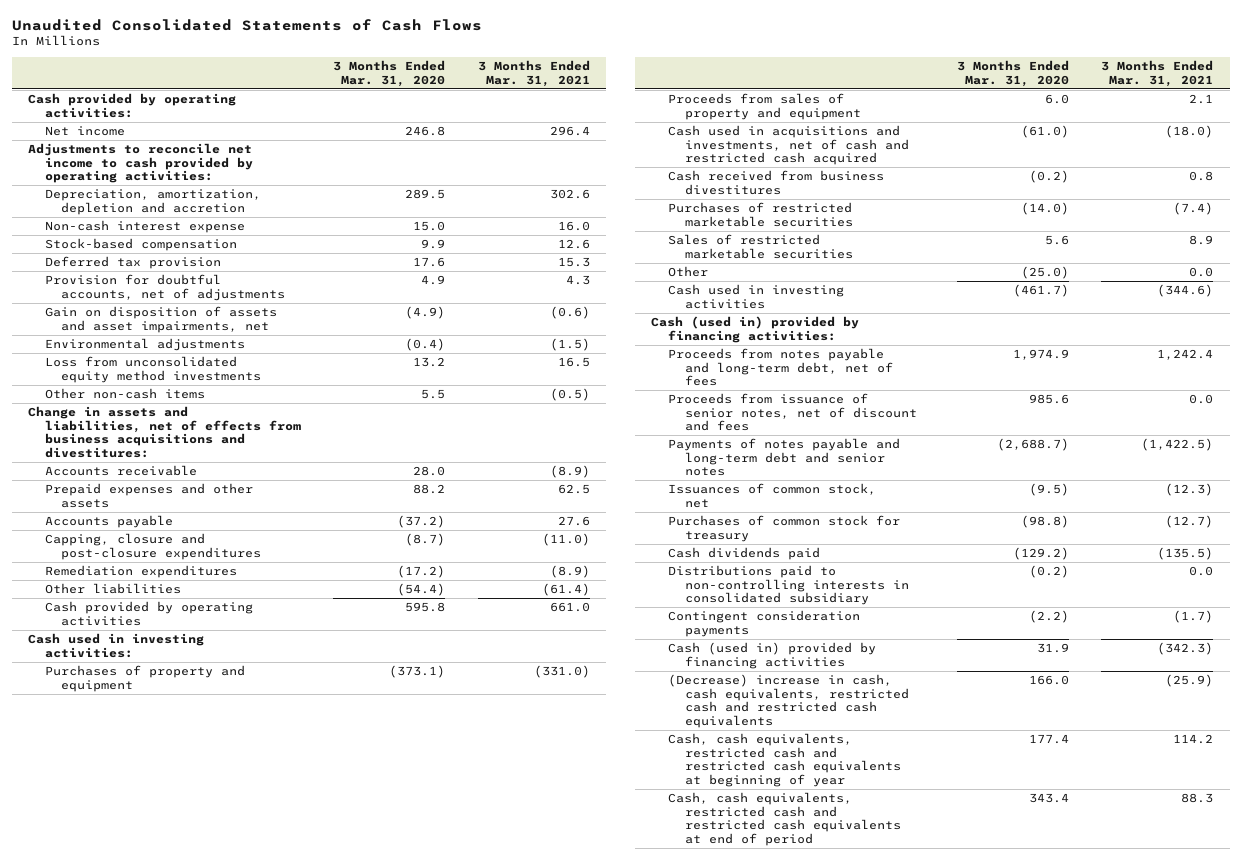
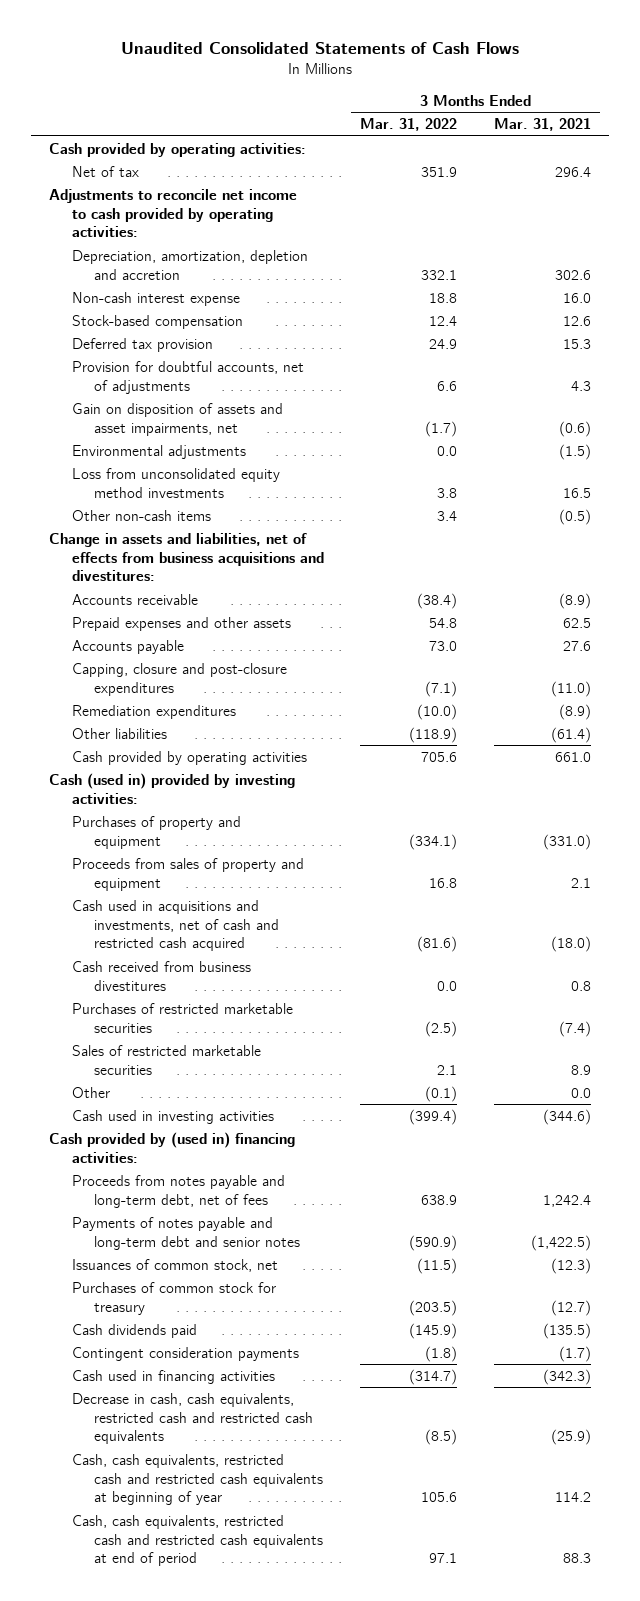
[333,60,446,87] 3 Months Ended Mar. 31, 2020 -> none
none -> [360,118,458,132] Mar. 31, 2022
[44,126,125,137] Net income -> [71,165,139,177] Net of tax
[27,633,204,658] Cash used in investing activities: -> [49,772,296,804] Cash (used in) provided by investing activities:
[651,316,860,343] Cash (used in) provided by financing activities: -> [49,1131,296,1163] Cash provided by (used in) financing activities:
[668,393,917,432] Proceeds from issuance of senior notes, net of discount and fees -> none
[668,565,909,606] Distributions paid to non-controlling interests in consolidated subsidiary -> none
[668,642,877,669] Cash (used in) provided by financing activities -> [71,1369,275,1384] Cash used in financing activities
[668,674,909,728] (Decrease) increase in cash, cash equivalents, restricted cash and restricted cash equivalents -> [71,1392,314,1445] Decrease in cash, cash equivalents, restricted cash and restricted cash equivalents

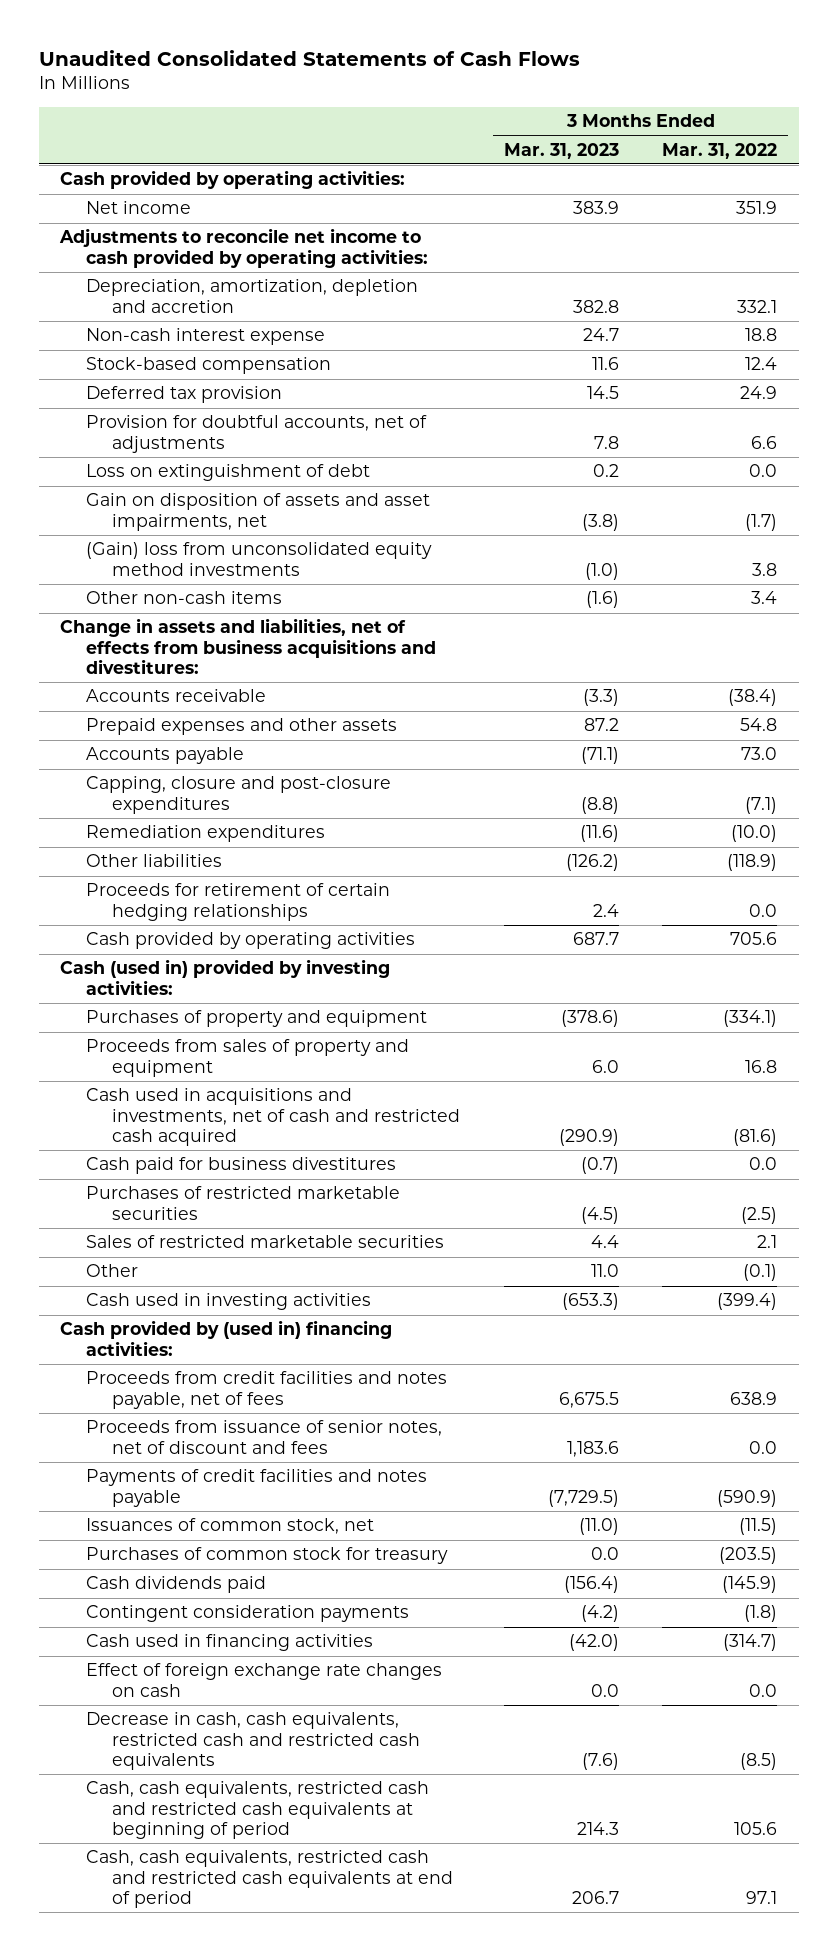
[493,118,591,132] Mar. 31, 2021 -> none
none -> [503,142,619,159] Mar. 31, 2023
[71,165,139,177] Net of tax -> [86,201,192,215] Net income
none -> [86,464,371,482] Loss on extinguishment of debt
[71,444,246,459] Environmental adjustments -> none
[71,467,280,498] Loss from unconsolidated equity method investments -> [86,542,433,576] (Gain) loss from unconsolidated equity method investments
none -> [86,883,391,921] Proceeds for retirement of certain hedging relationships
[71,960,251,991] Cash received from business divestitures -> [86,1157,397,1175] Cash paid for business divestitures
[71,1174,285,1208] Proceeds from notes payable and long-term debt, net of fees -> [86,1371,448,1409] Proceeds from credit facilities and notes payable, net of fees
none -> [86,1420,443,1454] Proceeds from issuance of senior notes, net of discount and fees
[71,1216,301,1250] Payments of notes payable and long-term debt and senior notes -> [86,1469,428,1507] Payments of credit facilities and notes payable
none -> [86,1663,443,1697] Effect of foreign exchange rate changes on cash
[71,1453,324,1506] Cash, cash equivalents, restricted cash and restricted cash equivalents at beginning of year -> [86,1781,430,1840] Cash, cash equivalents, restricted cash and restricted cash equivalents at beginning of period

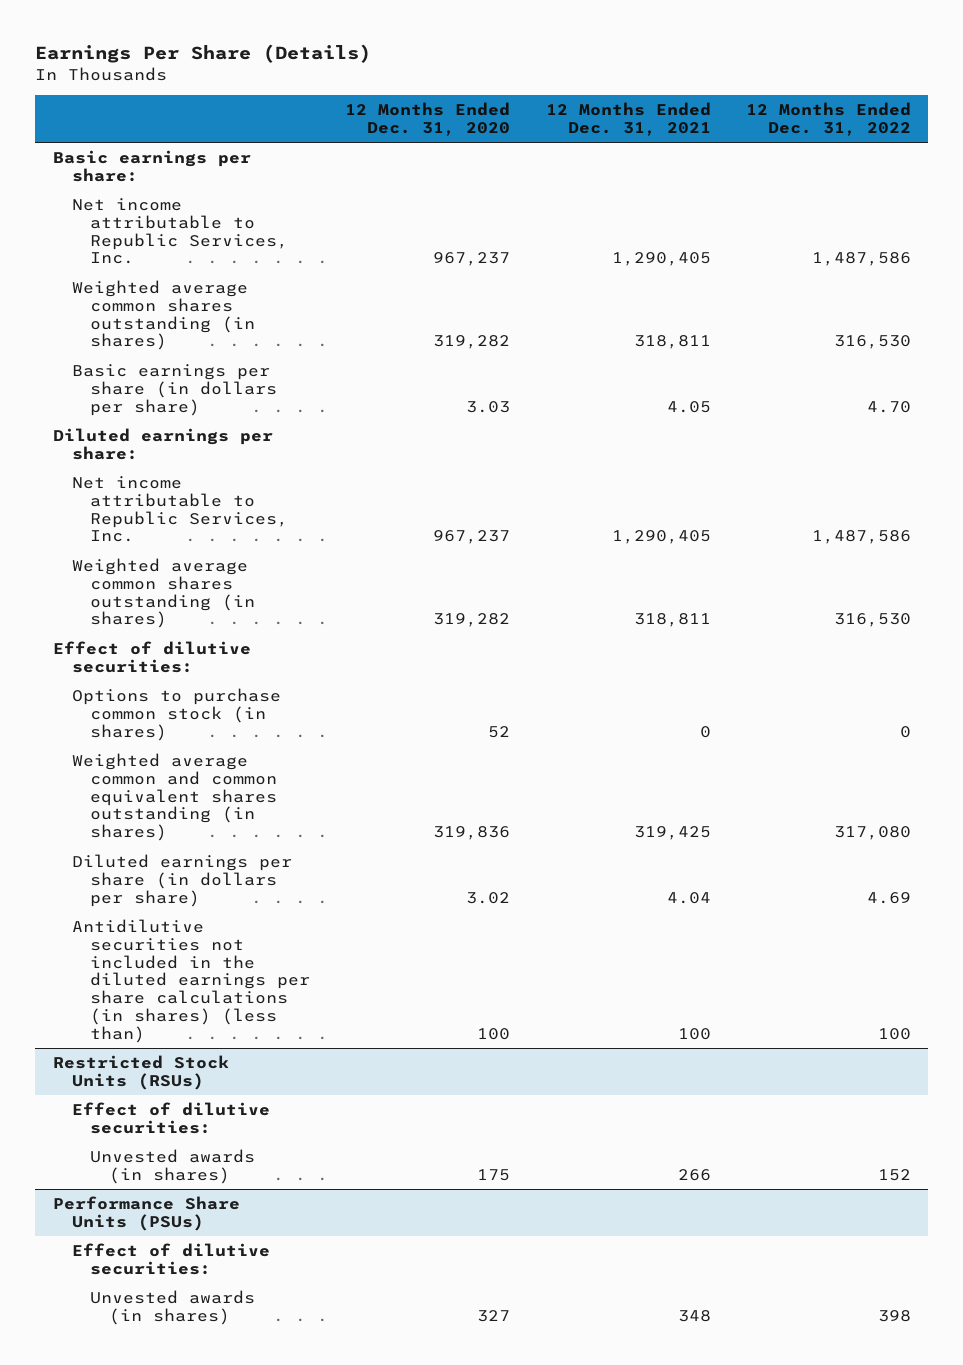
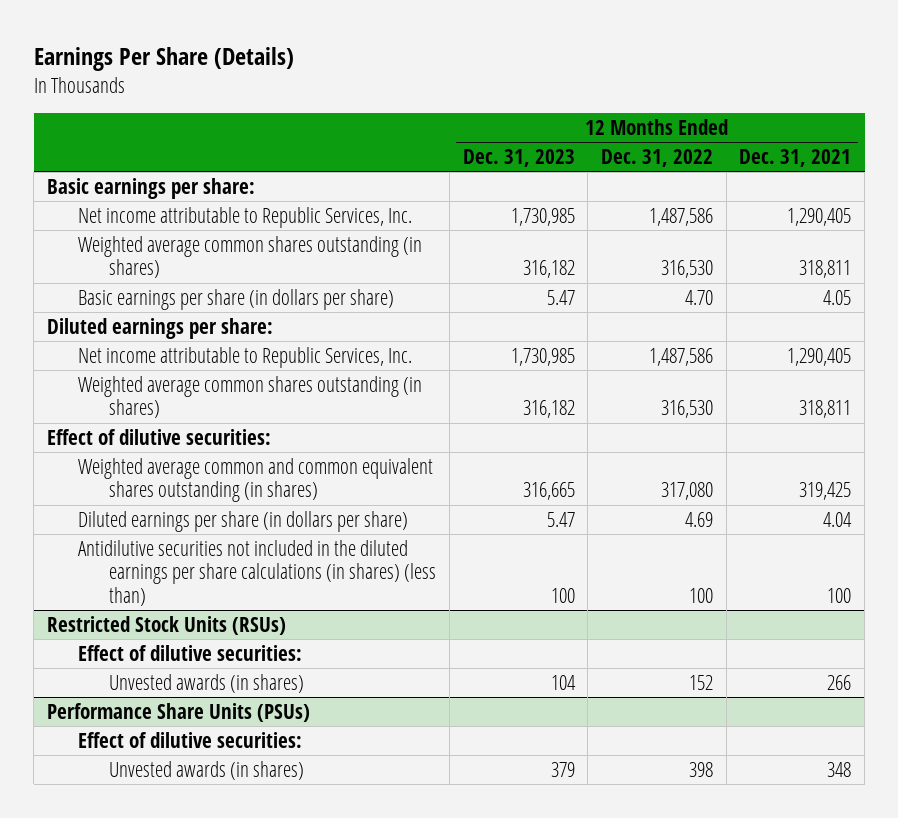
[345,102,511,136] 12 Months Ended Dec. 31, 2020 -> none
none -> [462,149,575,168] Dec. 31, 2023
[71,688,281,741] Options to purchase common stock (in shares) -> none

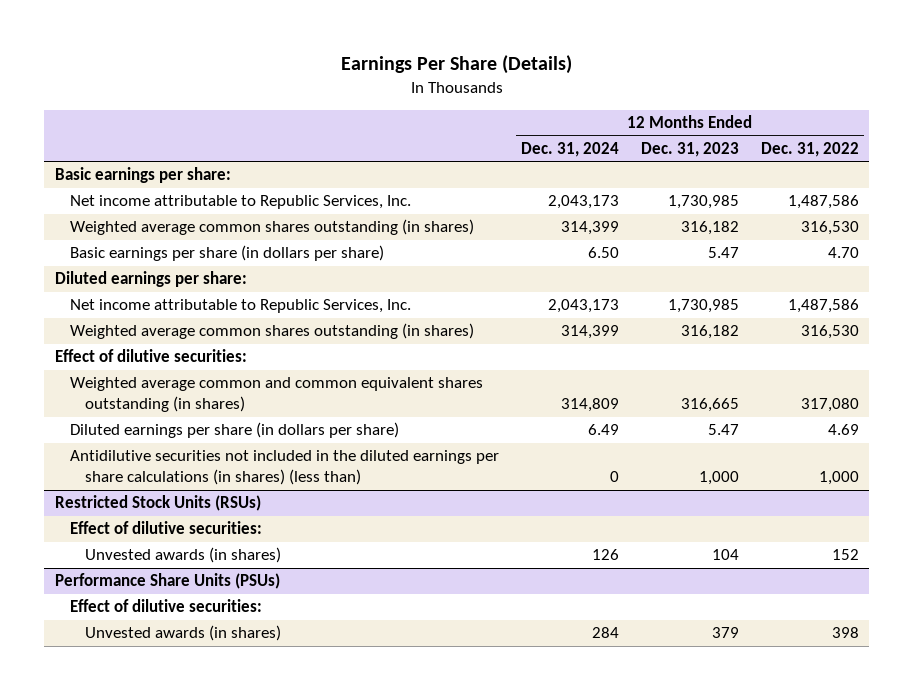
[739,149,852,168] Dec. 31, 2021 -> none
none -> [520,141,619,157] Dec. 31, 2024
[550,588,575,604] 100 -> [698,471,739,486] 1,000
[689,588,714,604] 100 -> [818,471,859,486] 1,000

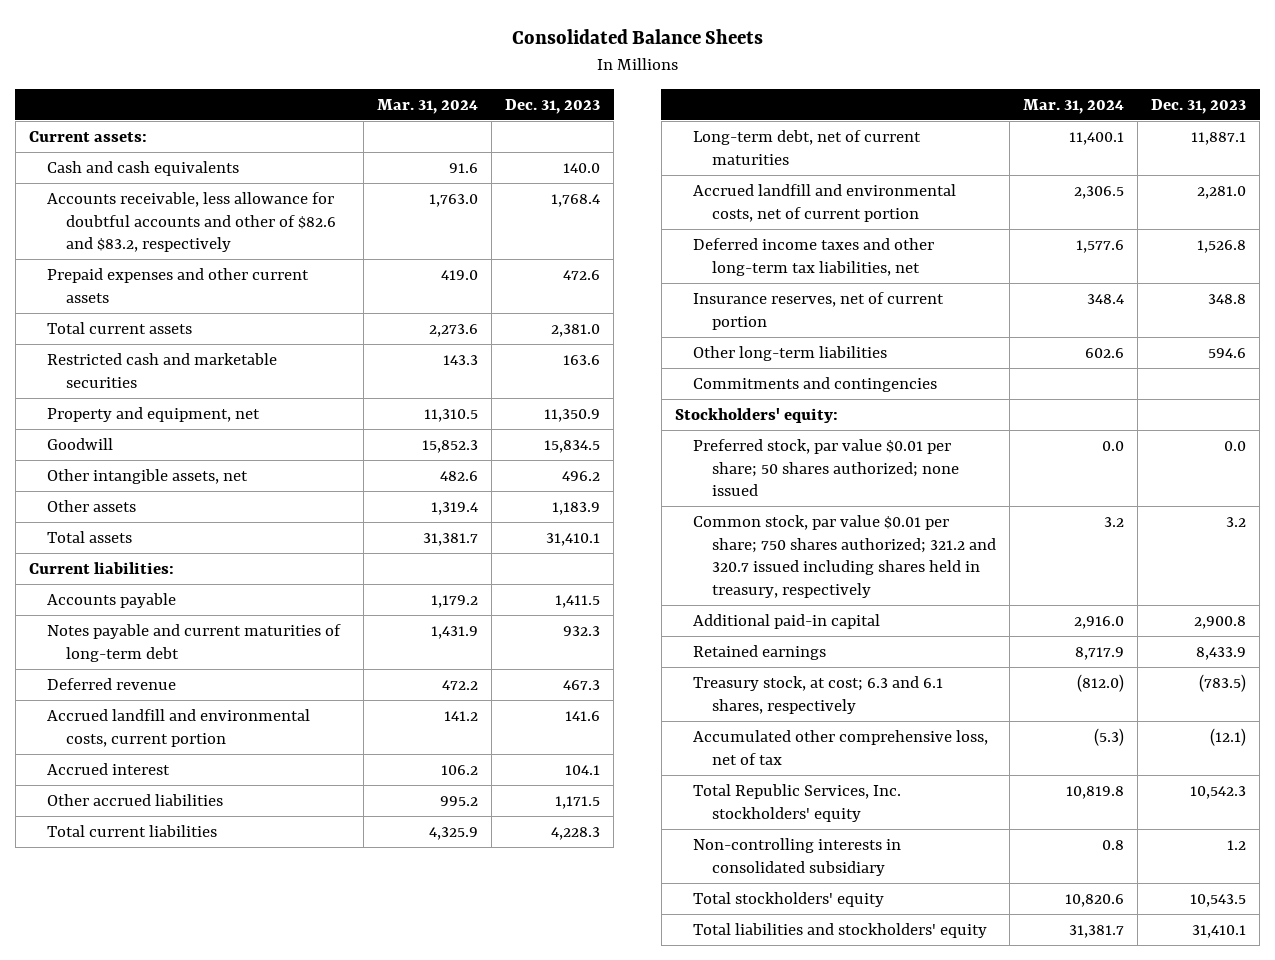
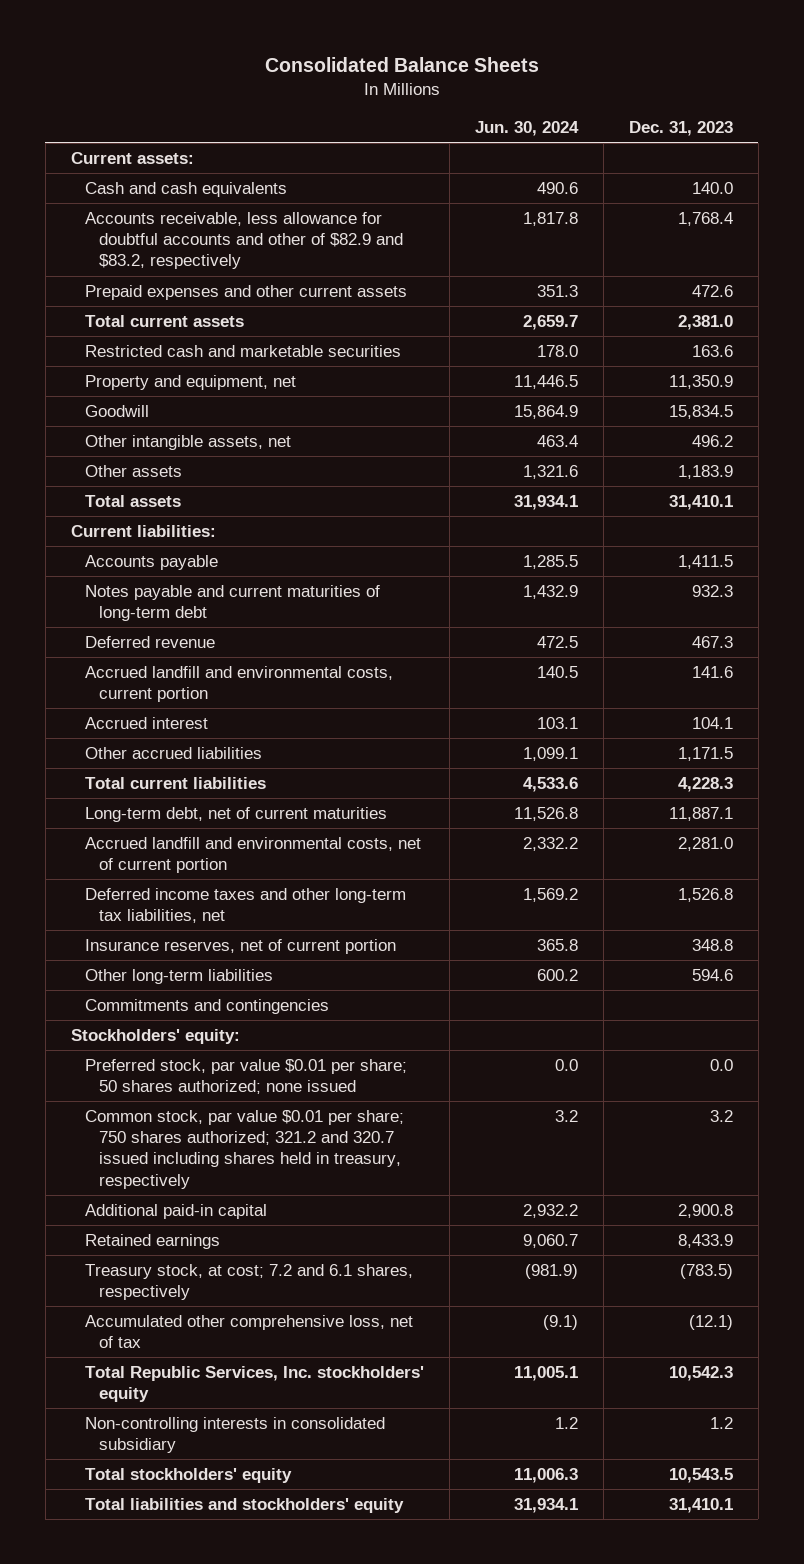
[377,98,479,114] Mar. 31, 2024 -> none
none -> [474,120,579,136] Jun. 30, 2024
[47,191,336,253] Accounts receivable, less allowance for doubtful accounts and other of $82.6 and $83.2, respectively -> [85,212,404,270] Accounts receivable, less allowance for doubtful accounts and other of $82.9 and $83.2, respectively
[693,675,944,714] Treasury stock, at cost; 6.3 and 6.1 shares, respectively -> [85,1264,414,1301] Treasury stock, at cost; 7.2 and 6.1 shares, respectively

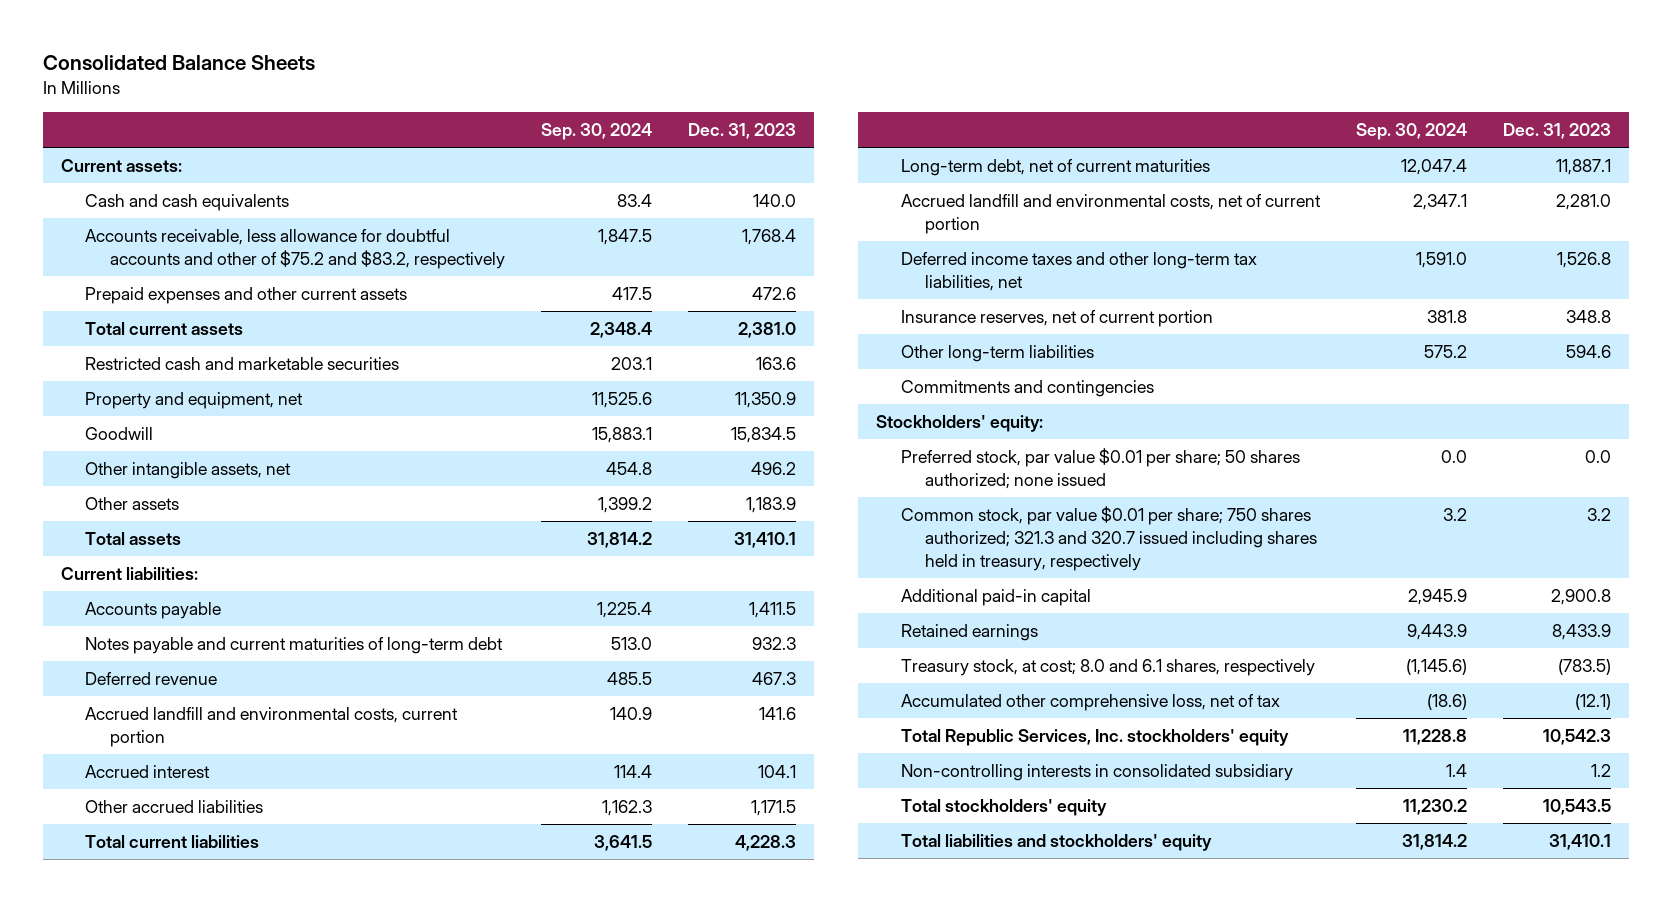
[474,120,579,136] Jun. 30, 2024 -> none
none -> [540,123,652,141] Sep. 30, 2024
[85,212,404,270] Accounts receivable, less allowance for doubtful accounts and other of $82.9 and $83.2, respectively -> [85,229,506,269] Accounts receivable, less allowance for doubtful accounts and other of $75.2 and $83.2, respectively
[85,1110,405,1189] Common stock, par value $0.01 per share; 750 shares authorized; 321.2 and 320.7 issued including shares held in treasury, respectively -> [900,506,1318,571] Common stock, par value $0.01 per share; 750 shares authorized; 321.3 and 320.7 issued including shares held in treasury, respectively
[85,1264,414,1301] Treasury stock, at cost; 7.2 and 6.1 shares, respectively -> [900,659,1315,677] Treasury stock, at cost; 8.0 and 6.1 shares, respectively

